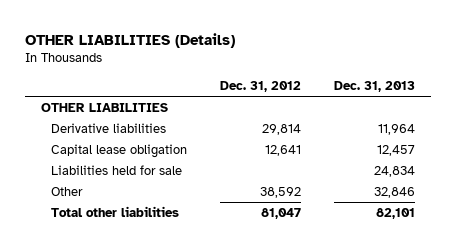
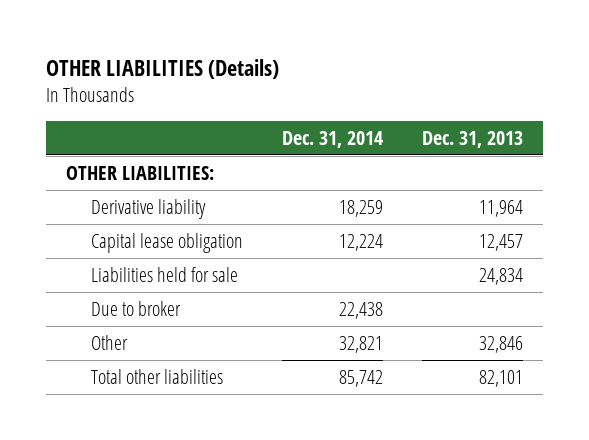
[220,80,302,92] Dec. 31, 2012 -> none
none -> [282,130,384,148] Dec. 31, 2014
[41,103,169,113] OTHER LIABILITIES -> [65,165,214,180] OTHER LIABILITIES:
[51,123,167,134] Derivative liabilities -> [90,198,206,219] Derivative liability
none -> [90,300,181,316] Due to broker

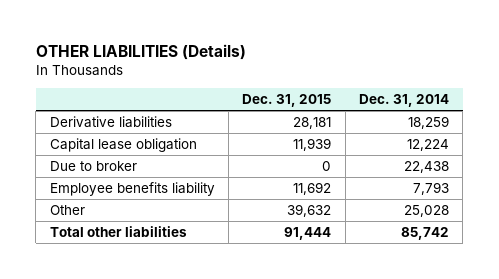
[422,130,524,148] Dec. 31, 2013 -> none
none -> [242,94,332,108] Dec. 31, 2015
[65,165,214,180] OTHER LIABILITIES: -> none
[90,198,206,219] Derivative liability -> [49,115,172,128] Derivative liabilities
[90,266,238,282] Liabilities held for sale -> none
none -> [49,181,215,196] Employee benefits liability
[339,335,384,353] 32,821 -> [403,204,449,217] 25,028

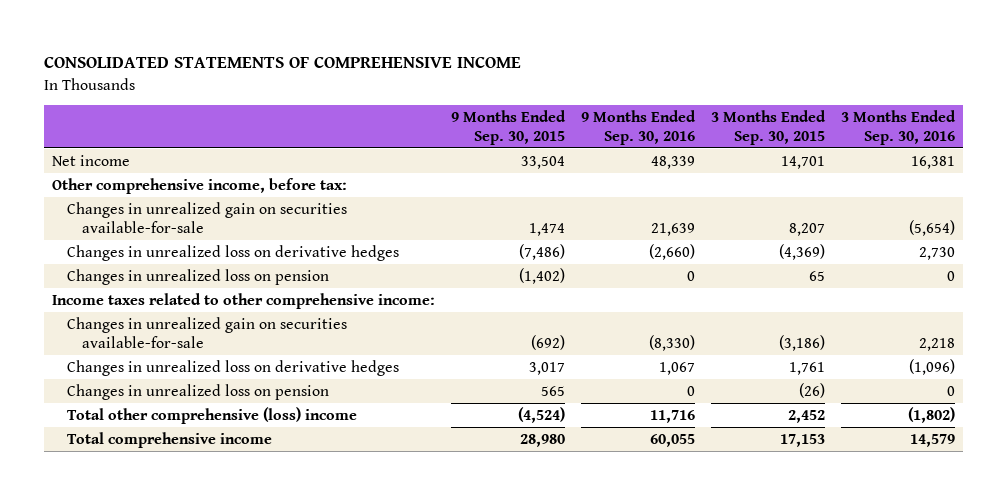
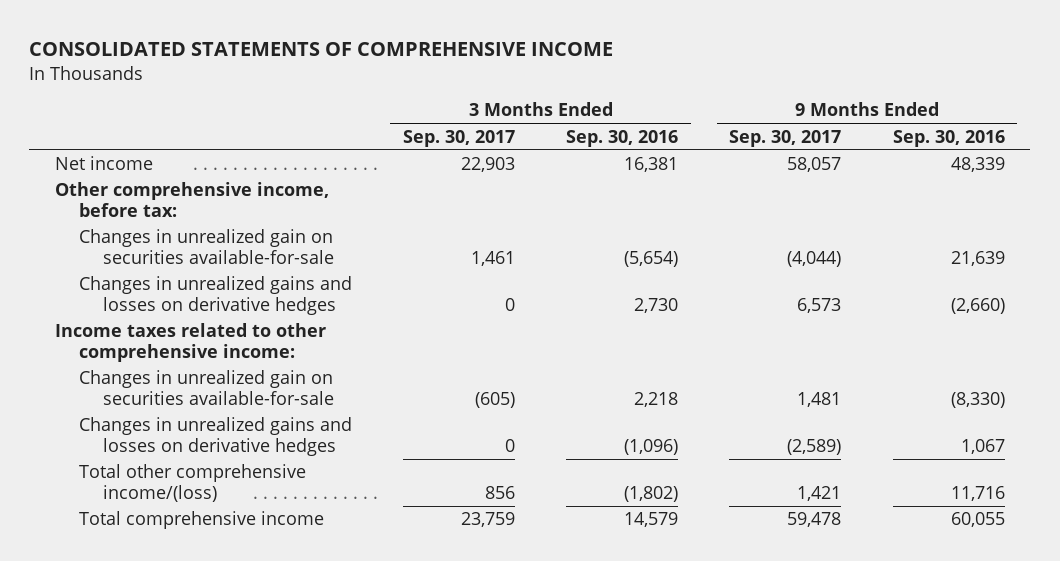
[450,110,566,145] 9 Months Ended Sep. 30, 2015 -> none
[710,110,826,145] 3 Months Ended Sep. 30, 2015 -> none
none -> [403,129,516,147] Sep. 30, 2017
none -> [729,129,842,147] Sep. 30, 2017
[67,268,330,285] Changes in unrealized loss on pension -> none
[67,244,400,261] Changes in unrealized loss on derivative hedges -> [79,276,353,315] Changes in unrealized gains and losses on derivative hedges
[67,383,330,400] Changes in unrealized loss on pension -> none
[67,359,400,376] Changes in unrealized loss on derivative hedges -> [79,417,353,456] Changes in unrealized gains and losses on derivative hedges
[67,406,358,424] Total other comprehensive (loss) income -> [79,464,307,502] Total other comprehensive income/(loss)

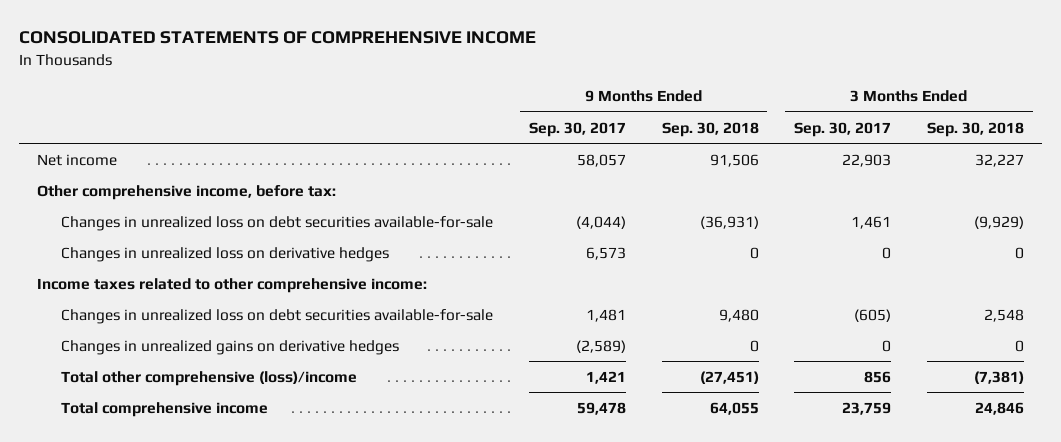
[566,129,679,147] Sep. 30, 2016 -> none
[892,129,1005,147] Sep. 30, 2016 -> none
none -> [661,121,759,137] Sep. 30, 2018
none -> [927,121,1025,137] Sep. 30, 2018
[79,229,335,264] Changes in unrealized gain on securities available-for-sale -> [60,215,493,231] Changes in unrealized loss on debt securities available-for-sale
[79,276,353,315] Changes in unrealized gains and losses on derivative hedges -> [60,246,389,262] Changes in unrealized loss on derivative hedges
[79,370,335,405] Changes in unrealized gain on securities available-for-sale -> [60,308,493,324] Changes in unrealized loss on debt securities available-for-sale
[79,417,353,456] Changes in unrealized gains and losses on derivative hedges -> [60,339,399,355] Changes in unrealized gains on derivative hedges
[79,464,307,502] Total other comprehensive income/(loss) -> [60,370,357,386] Total other comprehensive (loss)/income

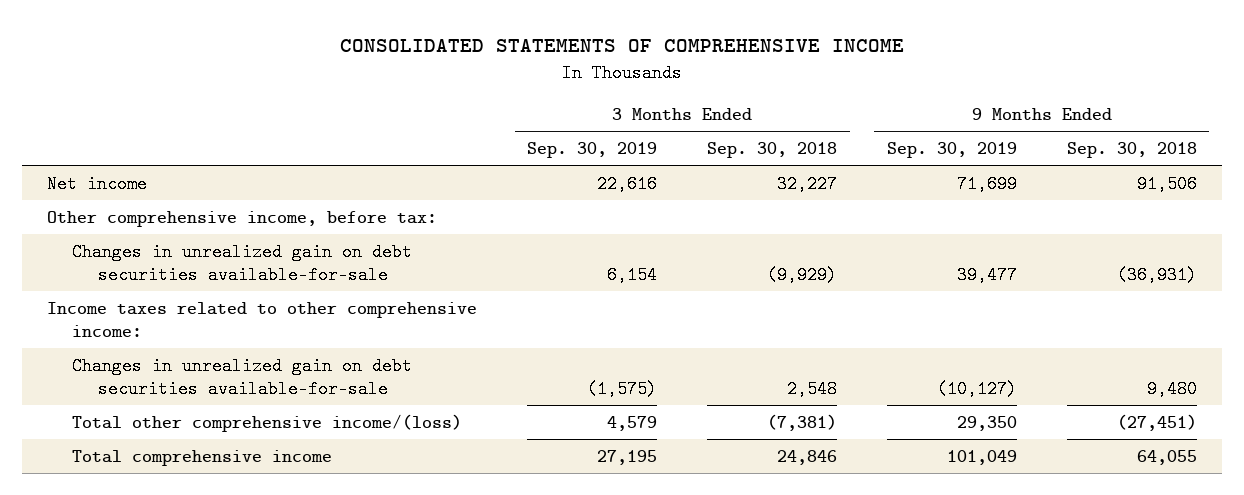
[528,121,626,137] Sep. 30, 2017 -> none
[794,121,892,137] Sep. 30, 2017 -> none
none -> [527,142,658,159] Sep. 30, 2019
none -> [886,142,1017,159] Sep. 30, 2019
[60,246,389,262] Changes in unrealized loss on derivative hedges -> none
[60,215,493,231] Changes in unrealized loss on debt securities available-for-sale -> [72,242,413,284] Changes in unrealized gain on debt securities available-for-sale
[60,339,399,355] Changes in unrealized gains on derivative hedges -> none
[60,308,493,324] Changes in unrealized loss on debt securities available-for-sale -> [72,356,413,398] Changes in unrealized gain on debt securities available-for-sale
[60,370,357,386] Total other comprehensive (loss)/income -> [72,413,463,432] Total other comprehensive income/(loss)

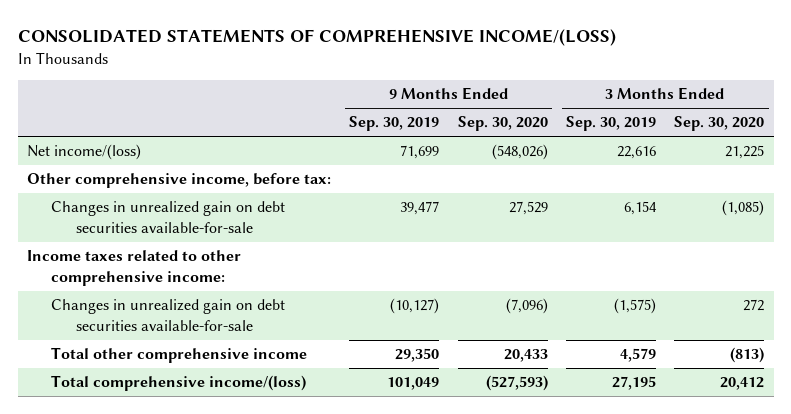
[340,38,905,52] CONSOLIDATED STATEMENTS OF COMPREHENSIVE INCOME -> [17,29,616,47] CONSOLIDATED STATEMENTS OF COMPREHENSIVE INCOME/(LOSS)
[707,142,838,159] Sep. 30, 2018 -> none
[1066,142,1197,159] Sep. 30, 2018 -> none
none -> [457,116,548,132] Sep. 30, 2020
none -> [674,116,765,132] Sep. 30, 2020
[47,174,148,193] Net income -> [27,144,142,161] Net income/(loss)
[72,413,463,432] Total other comprehensive income/(loss) -> [51,347,308,364] Total other comprehensive income
[72,449,333,466] Total comprehensive income -> [51,375,307,392] Total comprehensive income/(loss)

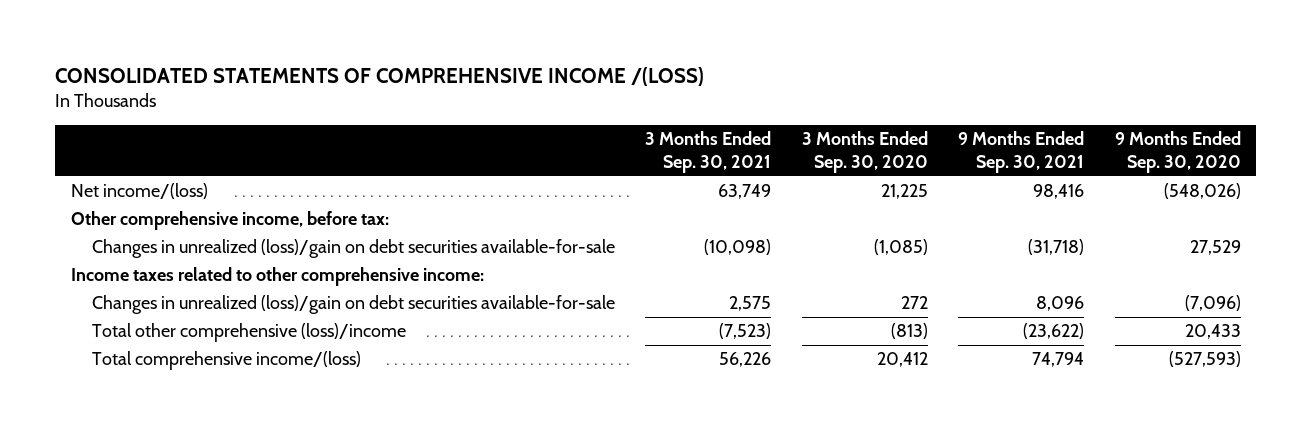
[17,29,616,47] CONSOLIDATED STATEMENTS OF COMPREHENSIVE INCOME/(LOSS) -> [55,67,705,87] CONSOLIDATED STATEMENTS OF COMPREHENSIVE INCOME /(LOSS)
[349,116,440,132] Sep. 30, 2019 -> none
[566,116,657,132] Sep. 30, 2019 -> none
none -> [645,131,772,173] 3 Months Ended Sep. 30, 2021
none -> [958,131,1085,173] 9 Months Ended Sep. 30, 2021
[51,201,286,233] Changes in unrealized gain on debt securities available-for-sale -> [91,239,615,259] Changes in unrealized (loss)/gain on debt securities available-for-sale
[51,299,286,331] Changes in unrealized gain on debt securities available-for-sale -> [91,295,615,315] Changes in unrealized (loss)/gain on debt securities available-for-sale
[51,347,308,364] Total other comprehensive income -> [91,323,406,343] Total other comprehensive (loss)/income

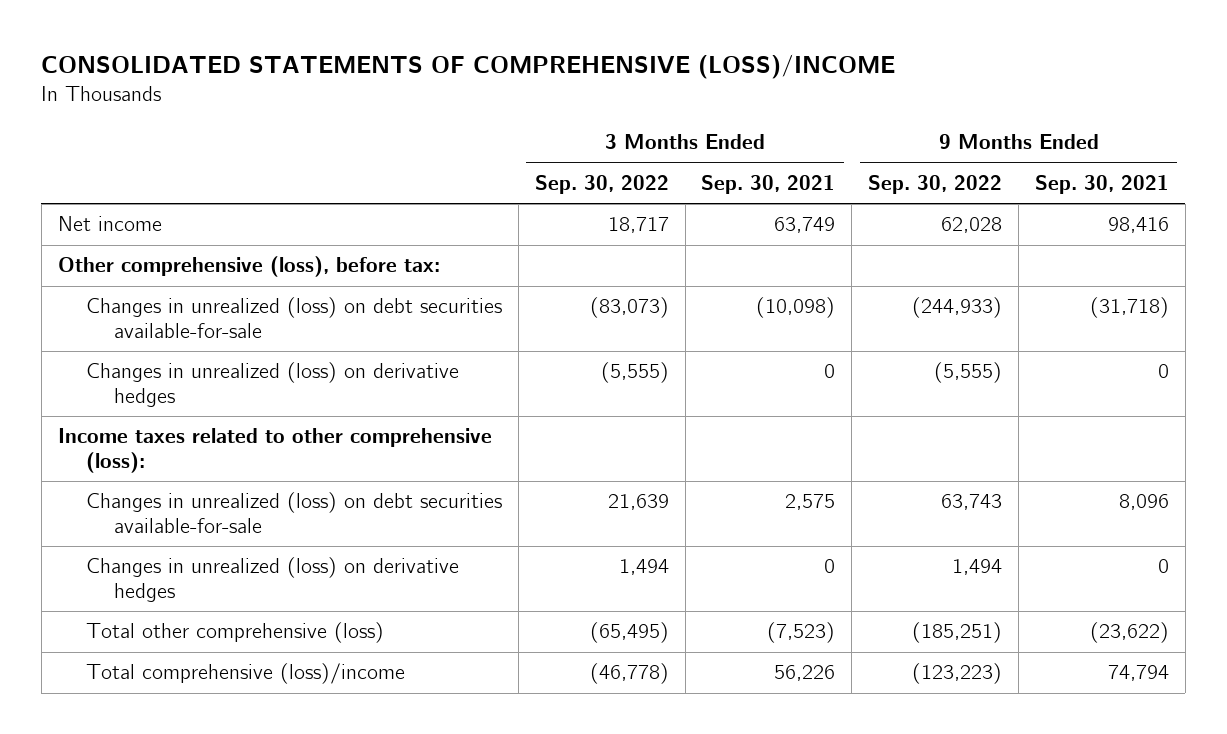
[55,67,705,87] CONSOLIDATED STATEMENTS OF COMPREHENSIVE INCOME /(LOSS) -> [41,54,896,80] CONSOLIDATED STATEMENTS OF COMPREHENSIVE (LOSS)/INCOME
[801,131,928,173] 3 Months Ended Sep. 30, 2020 -> none
[1114,131,1241,173] 9 Months Ended Sep. 30, 2020 -> none
none -> [534,175,669,195] Sep. 30, 2022
none -> [868,175,1003,195] Sep. 30, 2022
[70,183,208,200] Net income/(loss) -> [57,216,162,232] Net income
[70,211,389,231] Other comprehensive income, before tax: -> [57,256,440,278] Other comprehensive (loss), before tax:
[91,239,615,259] Changes in unrealized (loss)/gain on debt securities available-for-sale -> [85,297,502,339] Changes in unrealized (loss) on debt securities available-for-sale
none -> [85,362,459,408] Changes in unrealized (loss) on derivative hedges
[70,267,484,287] Income taxes related to other comprehensive income: -> [57,428,492,474] Income taxes related to other comprehensive (loss):
[91,295,615,315] Changes in unrealized (loss)/gain on debt securities available-for-sale -> [85,492,502,534] Changes in unrealized (loss) on debt securities available-for-sale
none -> [85,557,459,603] Changes in unrealized (loss) on derivative hedges
[91,323,406,343] Total other comprehensive (loss)/income -> [85,622,384,644] Total other comprehensive (loss)
[91,351,361,371] Total comprehensive income/(loss) -> [85,663,405,685] Total comprehensive (loss)/income

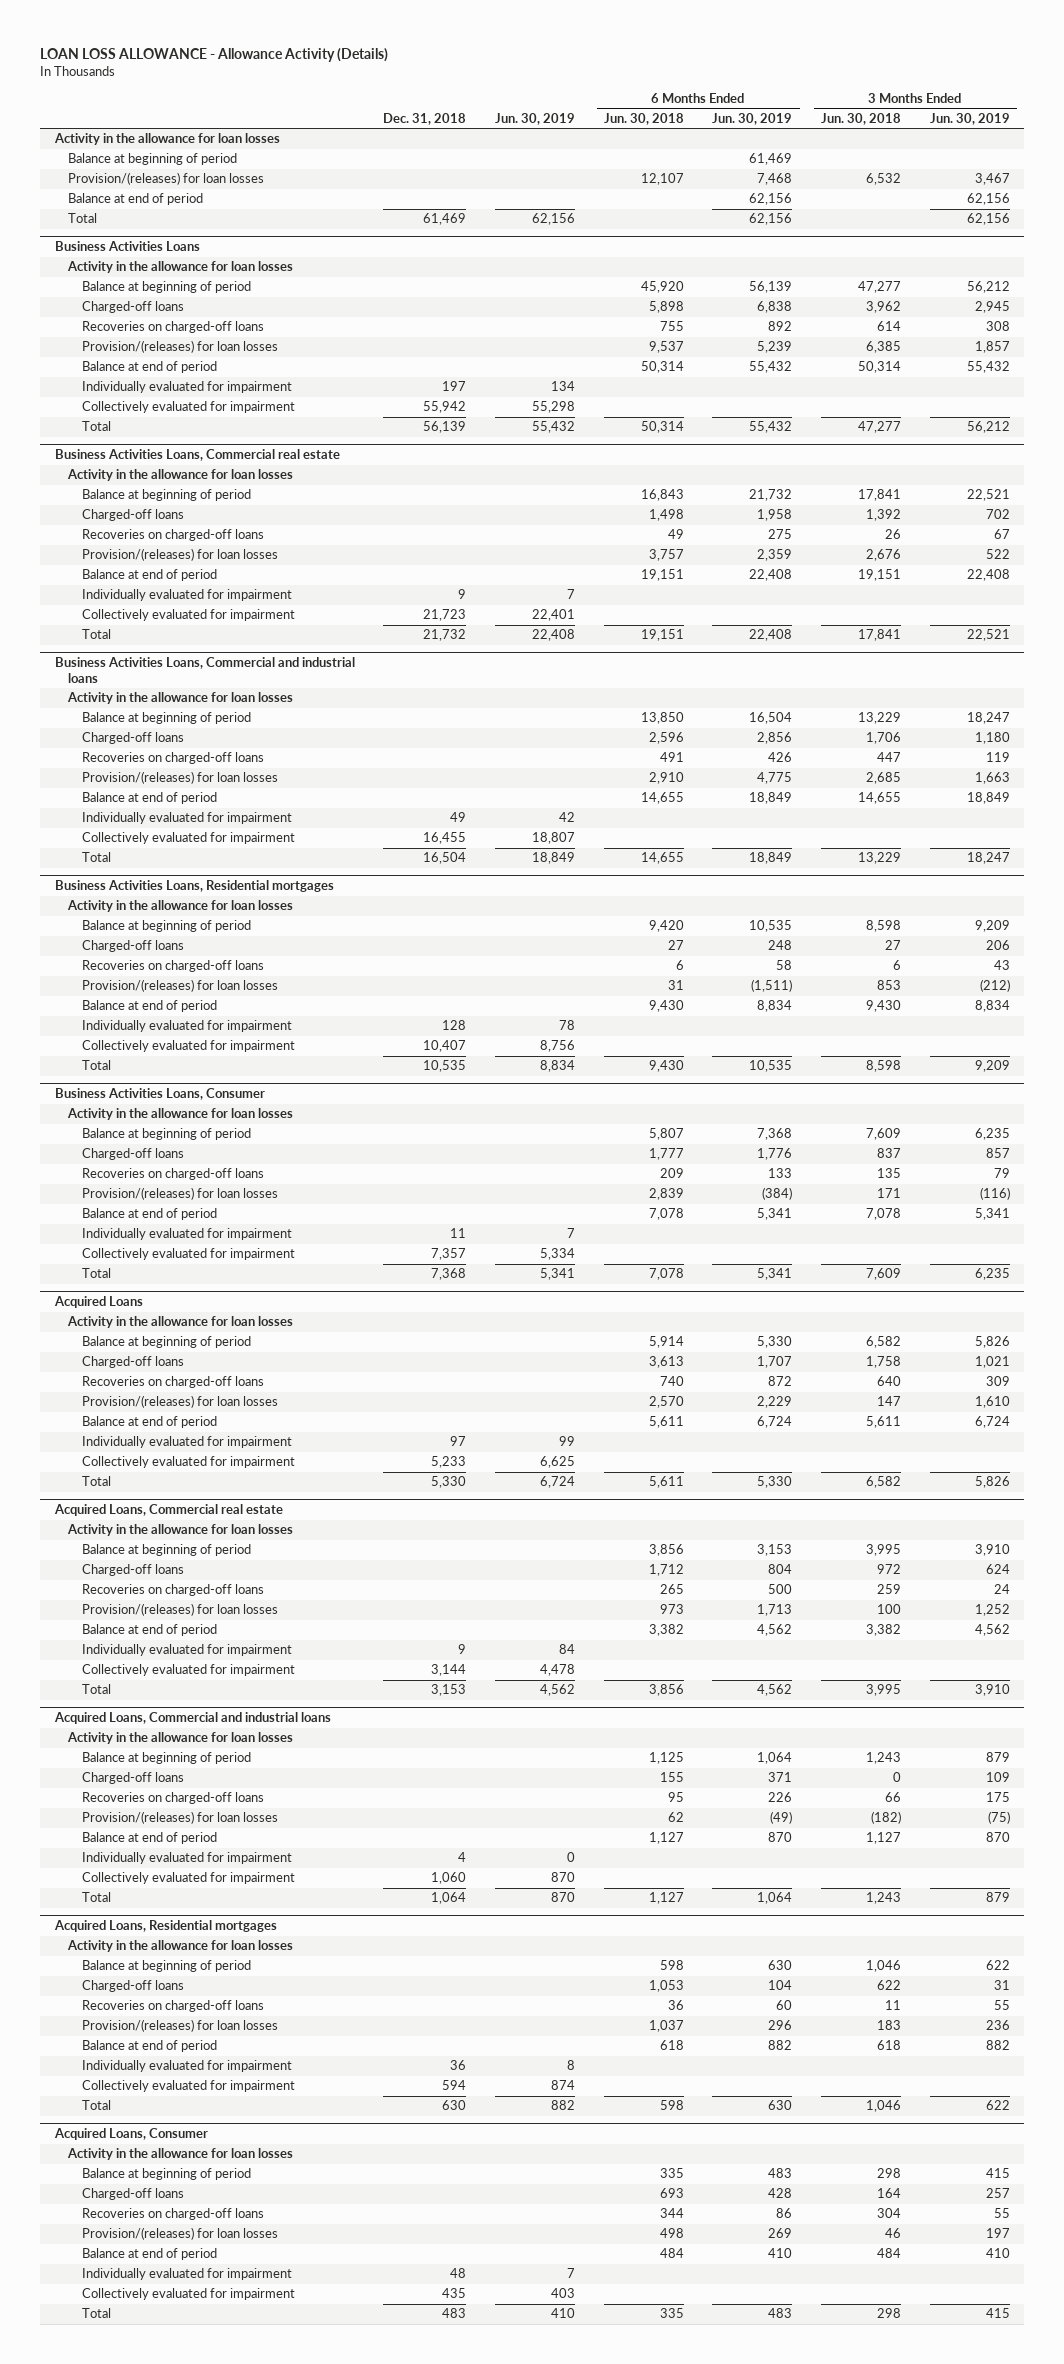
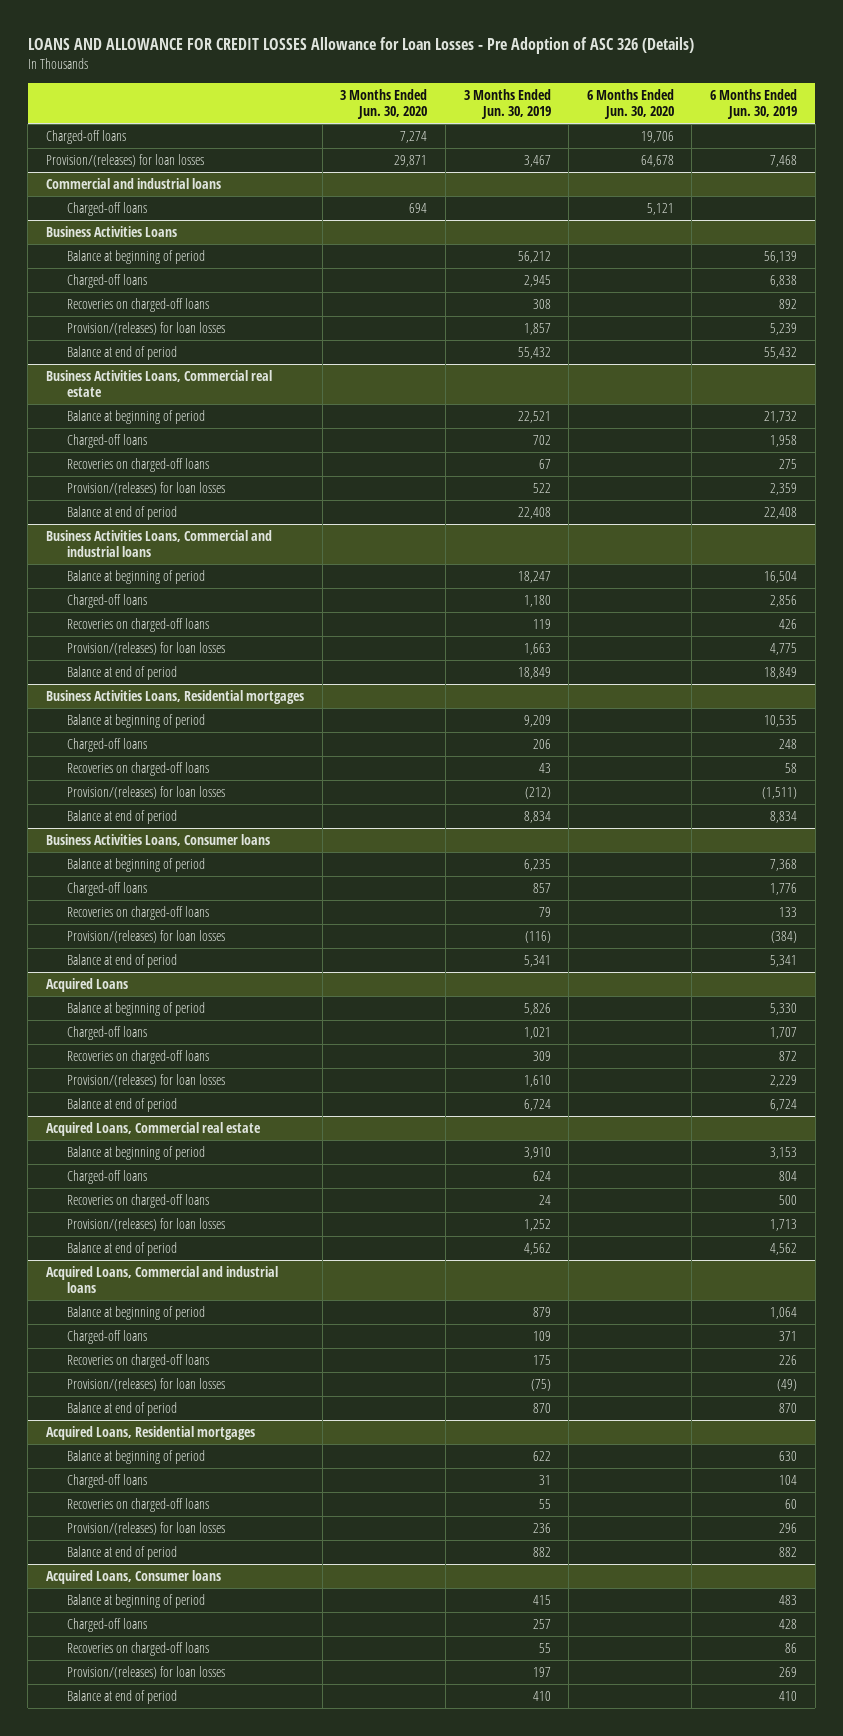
[40,48,389,63] LOAN LOSS ALLOWANCE - Allowance Activity (Details) -> [27,36,694,54] LOANS AND ALLOWANCE FOR CREDIT LOSSES Allowance for Loan Losses - Pre Adoption of ASC 326 (Details)
[383,112,467,125] Dec. 31, 2018 -> none
[494,112,575,125] Jun. 30, 2019 -> none
[603,112,684,125] Jun. 30, 2018 -> none
[821,112,902,125] Jun. 30, 2018 -> none
none -> [340,88,428,120] 3 Months Ended Jun. 30, 2020
none -> [586,88,674,120] 6 Months Ended Jun. 30, 2020
[53,133,280,146] Activity in the allowance for loan losses -> none
[68,153,238,166] Balance at beginning of period -> none
none -> [46,129,127,144] Charged-off loans
[68,193,204,206] Balance at end of period -> none
[68,213,98,224] Total -> none
none -> [46,177,222,189] Commercial and industrial loans
none -> [66,201,147,216] Charged-off loans
[67,261,294,274] Activity in the allowance for loan losses -> none
[81,381,292,394] Individually evaluated for impairment -> none
[81,401,295,414] Collectively evaluated for impairment -> none
[81,421,111,432] Total -> none
[67,469,294,482] Activity in the allowance for loan losses -> none
[81,589,292,602] Individually evaluated for impairment -> none
[81,609,295,622] Collectively evaluated for impairment -> none
[81,629,111,640] Total -> none
[67,692,294,705] Activity in the allowance for loan losses -> none
[81,812,292,825] Individually evaluated for impairment -> none
[81,832,295,845] Collectively evaluated for impairment -> none
[81,852,111,863] Total -> none
[67,900,294,913] Activity in the allowance for loan losses -> none
[81,1020,292,1033] Individually evaluated for impairment -> none
[81,1040,295,1053] Collectively evaluated for impairment -> none
[81,1060,111,1071] Total -> none
[67,1108,294,1121] Activity in the allowance for loan losses -> none
[54,1088,265,1101] Business Activities Loans, Consumer -> [46,833,271,846] Business Activities Loans, Consumer loans
[81,1228,292,1241] Individually evaluated for impairment -> none
[81,1248,295,1261] Collectively evaluated for impairment -> none
[81,1268,111,1279] Total -> none
[67,1316,294,1329] Activity in the allowance for loan losses -> none
[81,1436,292,1449] Individually evaluated for impairment -> none
[81,1456,295,1469] Collectively evaluated for impairment -> none
[81,1476,111,1487] Total -> none
[67,1524,294,1537] Activity in the allowance for loan losses -> none
[81,1644,292,1657] Individually evaluated for impairment -> none
[81,1664,295,1677] Collectively evaluated for impairment -> none
[81,1684,111,1695] Total -> none
[67,1732,294,1745] Activity in the allowance for loan losses -> none
[81,1852,292,1865] Individually evaluated for impairment -> none
[81,1872,295,1885] Collectively evaluated for impairment -> none
[81,1892,111,1903] Total -> none
[67,1940,294,1953] Activity in the allowance for loan losses -> none
[81,2060,292,2073] Individually evaluated for impairment -> none
[81,2080,295,2093] Collectively evaluated for impairment -> none
[81,2100,111,2111] Total -> none
[67,2148,294,2161] Activity in the allowance for loan losses -> none
[53,2128,208,2141] Acquired Loans, Consumer -> [46,1569,222,1584] Acquired Loans, Consumer loans
[81,2268,292,2281] Individually evaluated for impairment -> none
[81,2288,295,2301] Collectively evaluated for impairment -> none
[81,2308,111,2319] Total -> none

